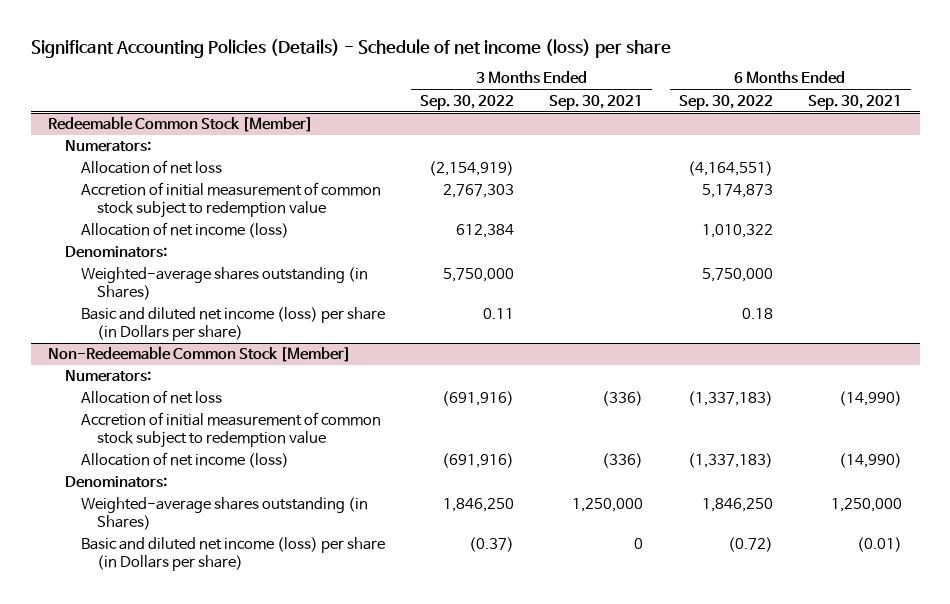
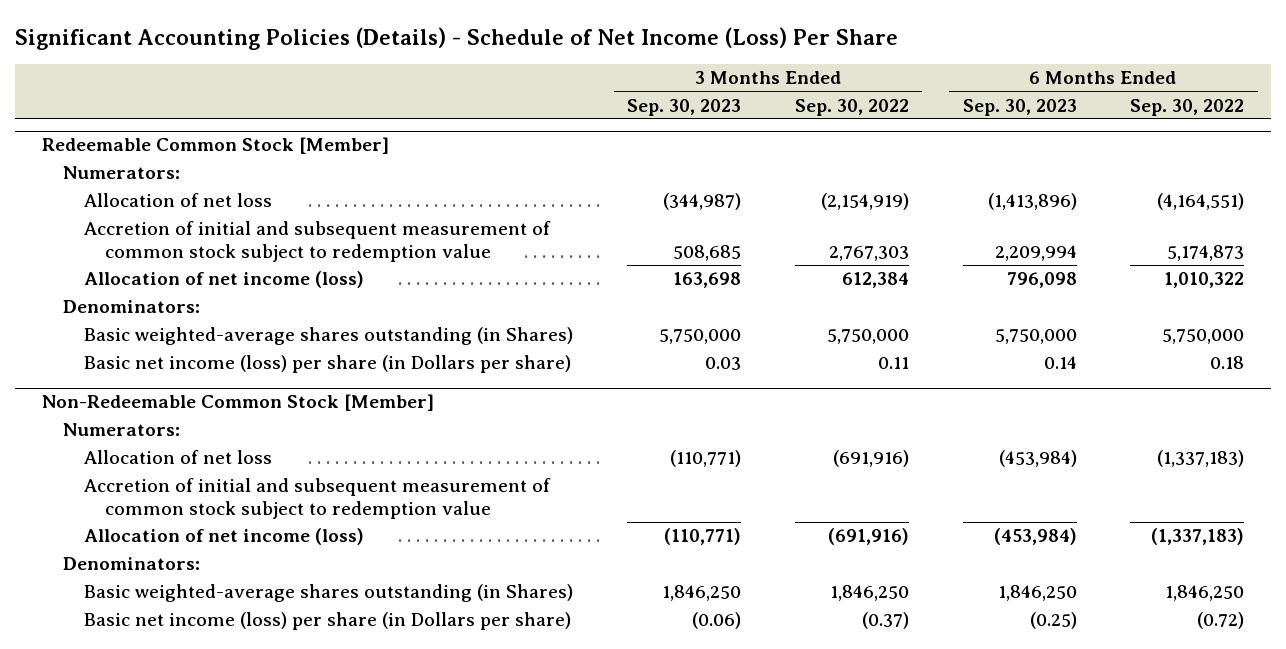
[30,38,671,58] Significant Accounting Policies (Details) - Schedule of net income (loss) per share -> [15,26,899,50] Significant Accounting Policies (Details) - Schedule of Net Income (Loss) Per Share
[549,94,644,110] Sep. 30, 2021 -> none
[807,94,902,110] Sep. 30, 2021 -> none
none -> [627,98,742,116] Sep. 30, 2023
none -> [962,98,1077,116] Sep. 30, 2023
[80,182,381,218] Accretion of initial measurement of common stock subject to redemption value -> [84,221,552,262] Accretion of initial and subsequent measurement of common stock subject to redemption value
[80,267,368,300] Weighted-average shares outstanding (in Shares) -> [84,327,574,346] Basic weighted-average shares outstanding (in Shares)
[80,307,385,341] Basic and diluted net income (loss) per share (in Dollars per share) -> [84,355,572,374] Basic net income (loss) per share (in Dollars per share)
[80,412,381,448] Accretion of initial measurement of common stock subject to redemption value -> [84,478,552,519] Accretion of initial and subsequent measurement of common stock subject to redemption value
[80,497,368,530] Weighted-average shares outstanding (in Shares) -> [84,584,574,603] Basic weighted-average shares outstanding (in Shares)
[80,537,385,571] Basic and diluted net income (loss) per share (in Dollars per share) -> [84,612,572,631] Basic net income (loss) per share (in Dollars per share)

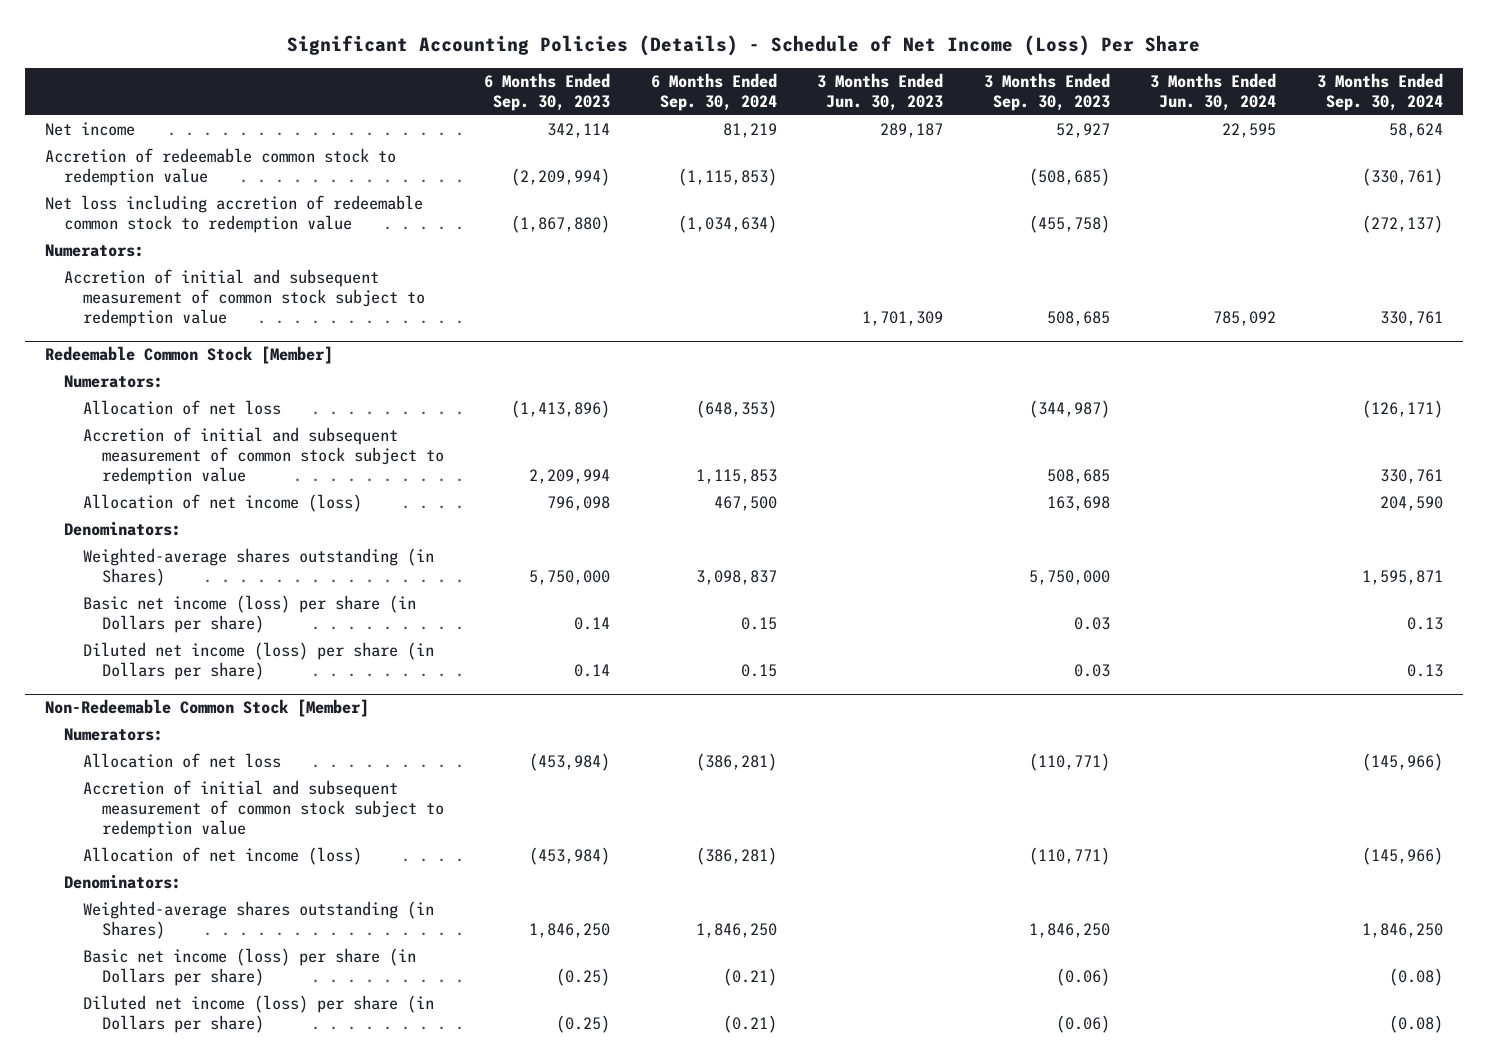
[794,98,909,116] Sep. 30, 2022 -> none
[1130,98,1245,116] Sep. 30, 2022 -> none
none -> [650,72,777,111] 6 Months Ended Sep. 30, 2024
none -> [817,72,944,111] 3 Months Ended Jun. 30, 2023
none -> [1150,72,1277,111] 3 Months Ended Jun. 30, 2024
none -> [1316,72,1443,111] 3 Months Ended Sep. 30, 2024
none -> [45,122,136,137] Net income
none -> [45,148,397,187] Accretion of redeemable common stock to redemption value
none -> [45,195,424,234] Net loss including accretion of redeemable common stock to redemption value
none -> [45,244,145,258] Numerators:
none -> [64,269,425,328] Accretion of initial and subsequent measurement of common stock subject to redemption value
[84,327,574,346] Basic weighted-average shares outstanding (in Shares) -> [82,548,434,587] Weighted-average shares outstanding (in Shares)
none -> [82,642,434,681] Diluted net income (loss) per share (in Dollars per share)
[84,584,574,603] Basic weighted-average shares outstanding (in Shares) -> [82,901,434,940] Weighted-average shares outstanding (in Shares)
none -> [82,995,434,1034] Diluted net income (loss) per share (in Dollars per share)

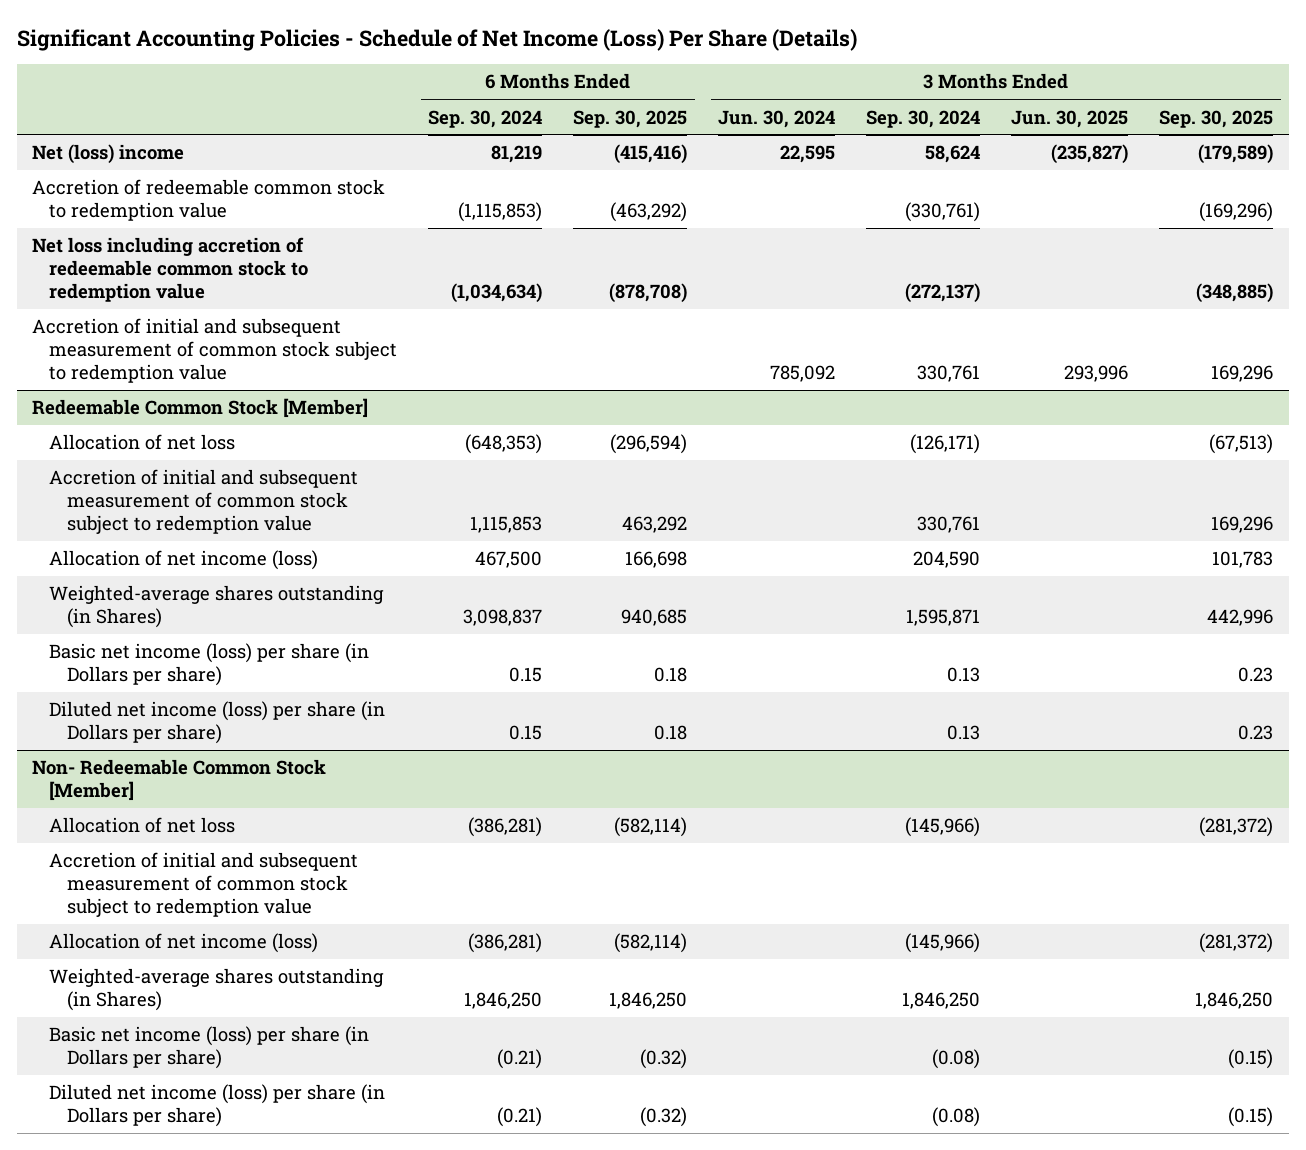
[286,34,1200,56] Significant Accounting Policies (Details) - Schedule of Net Income (Loss) Per Share -> [16,28,857,51] Significant Accounting Policies - Schedule of Net Income (Loss) Per Share (Details)
[484,72,611,111] 6 Months Ended Sep. 30, 2023 -> none
[817,72,944,111] 3 Months Ended Jun. 30, 2023 -> none
[983,72,1110,111] 3 Months Ended Sep. 30, 2023 -> none
none -> [573,109,688,128] Sep. 30, 2025
none -> [1011,109,1129,128] Jun. 30, 2025
none -> [1159,109,1274,128] Sep. 30, 2025
[45,122,136,137] Net income -> [32,144,185,165] Net (loss) income
[45,244,145,258] Numerators: -> none
[64,375,164,389] Numerators: -> none
[64,521,182,537] Denominators: -> none
[64,728,164,742] Numerators: -> none
[45,699,370,718] Non-Redeemable Common Stock [Member] -> [32,759,327,801] Non- Redeemable Common Stock [Member]
[64,874,182,890] Denominators: -> none

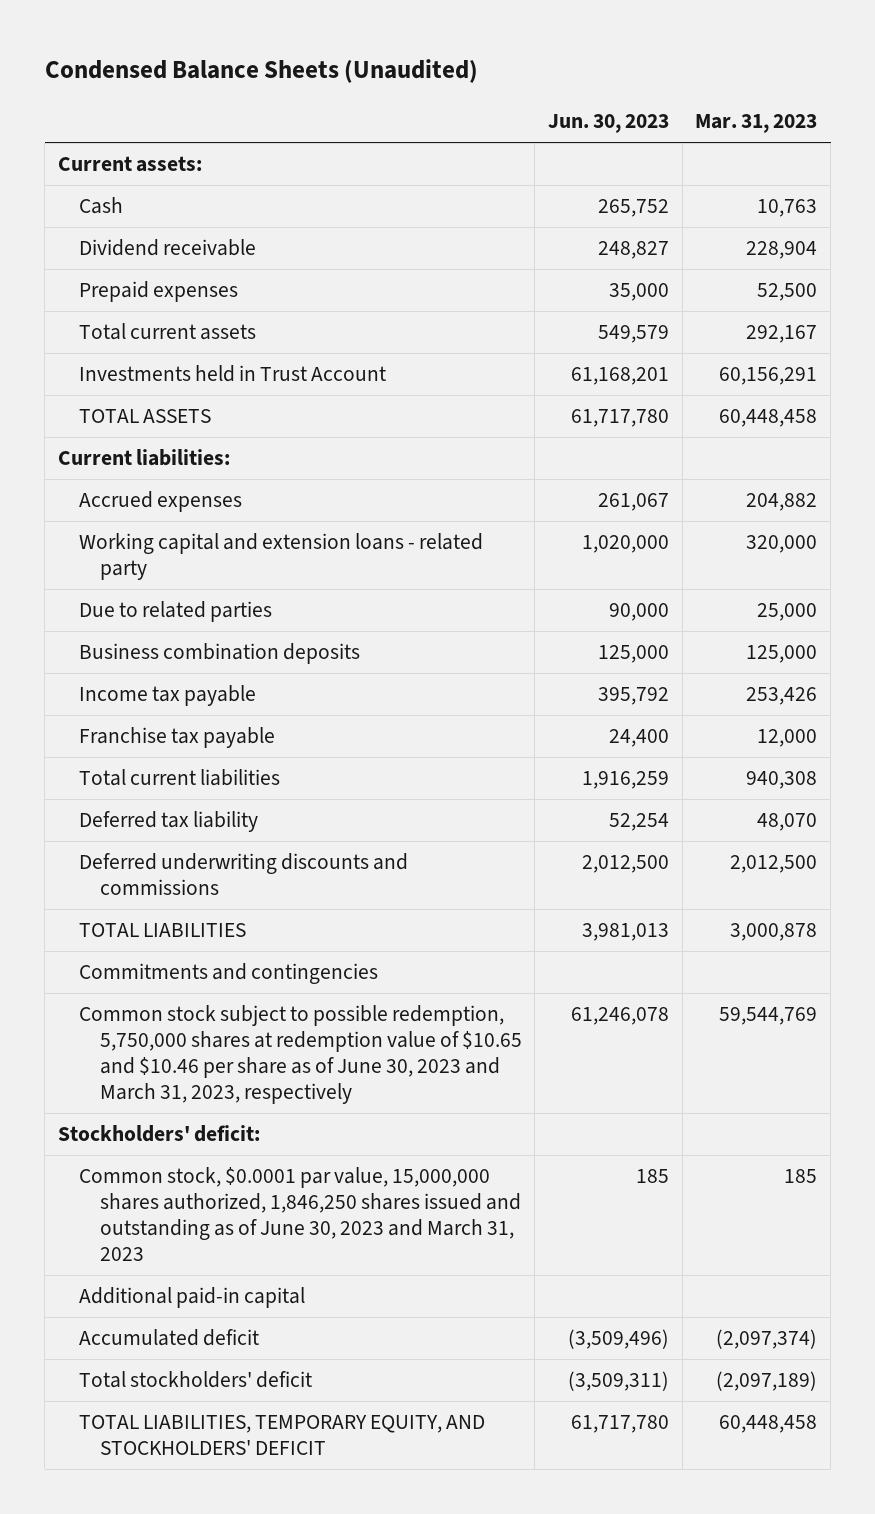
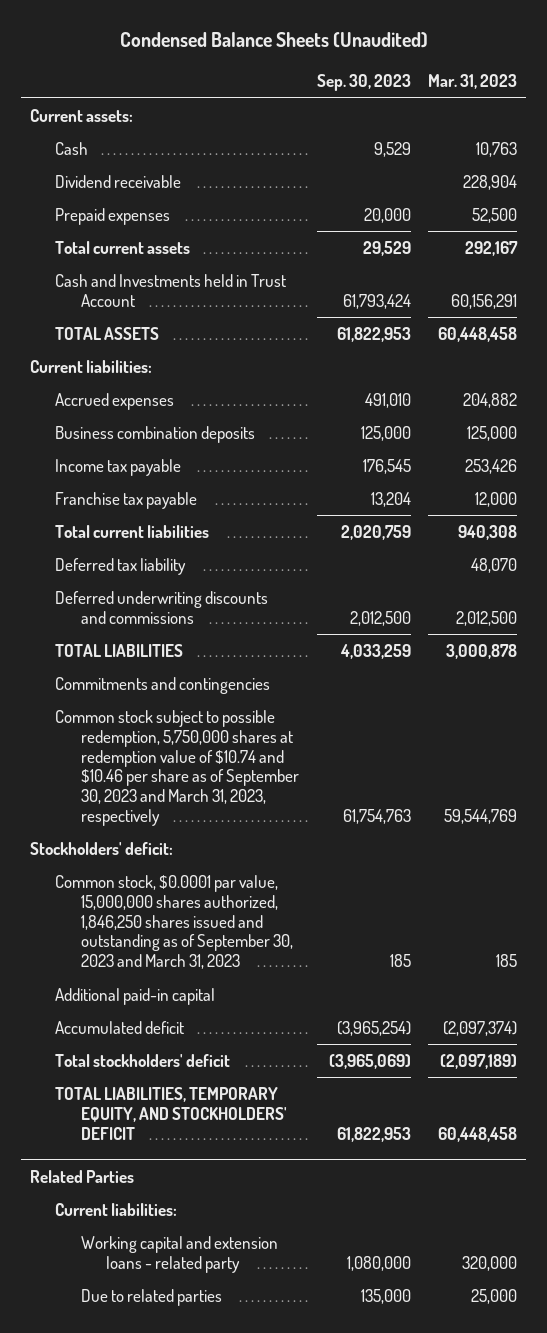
[547,114,669,134] Jun. 30, 2023 -> none
none -> [316,74,411,92] Sep. 30, 2023
[78,365,386,383] Investments held in Trust Account -> [55,273,287,307] Cash and Investments held in Trust Account
[78,533,483,581] Working capital and extension loans - related party -> none
[78,601,272,623] Due to related parties -> none
[78,1005,522,1104] Common stock subject to possible redemption, 5,750,000 shares at redemption value of $10.65 and $10.46 per share as of June 30, 2023 and March 31, 2023, respectively -> [55,709,299,826] Common stock subject to possible redemption, 5,750,000 shares at redemption value of $10.74 and $10.46 per share as of September 30, 2023 and March 31, 2023, respectively
[78,1167,521,1261] Common stock, $0.0001 par value, 15,000,000 shares authorized, 1,846,250 shares issued and outstanding as of June 30, 2023 and March 31, 2023 -> [55,874,293,970] Common stock, $0.0001 par value, 15,000,000 shares authorized, 1,846,250 shares issued and outstanding as of September 30, 2023 and March 31, 2023
none -> [29,1169,134,1183] Related Parties
none -> [55,1202,178,1216] Current liabilities:
none -> [80,1235,278,1273] Working capital and extension loans - related party
none -> [80,1288,222,1306] Due to related parties

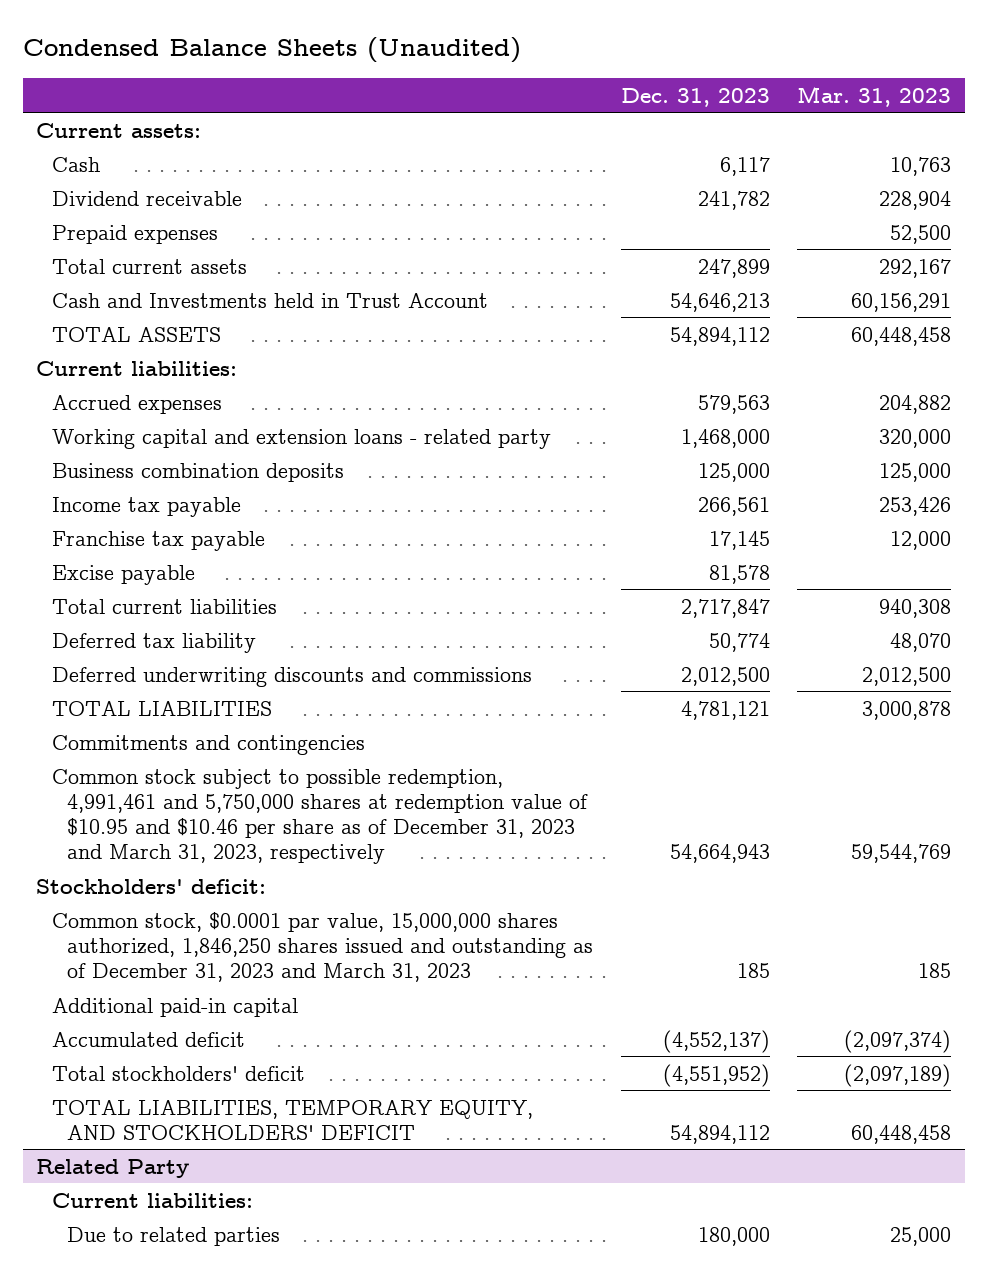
[316,74,411,92] Sep. 30, 2023 -> none
none -> [620,87,770,107] Dec. 31, 2023
none -> [51,428,551,449] Working capital and extension loans - related party
none -> [51,564,195,585] Excise payable
[55,709,299,826] Common stock subject to possible redemption, 5,750,000 shares at redemption value of $10.74 and $10.46 per share as of September 30, 2023 and March 31, 2023, respectively -> [51,768,589,865] Common stock subject to possible redemption, 4,991,461 and 5,750,000 shares at redemption value of $10.95 and $10.46 per share as of December 31, 2023 and March 31, 2023, respectively
[55,874,293,970] Common stock, $0.0001 par value, 15,000,000 shares authorized, 1,846,250 shares issued and outstanding as of September 30, 2023 and March 31, 2023 -> [51,911,594,982] Common stock, $0.0001 par value, 15,000,000 shares authorized, 1,846,250 shares issued and outstanding as of December 31, 2023 and March 31, 2023
[29,1169,134,1183] Related Parties -> [36,1158,190,1178] Related Party
[80,1235,278,1273] Working capital and extension loans - related party -> none

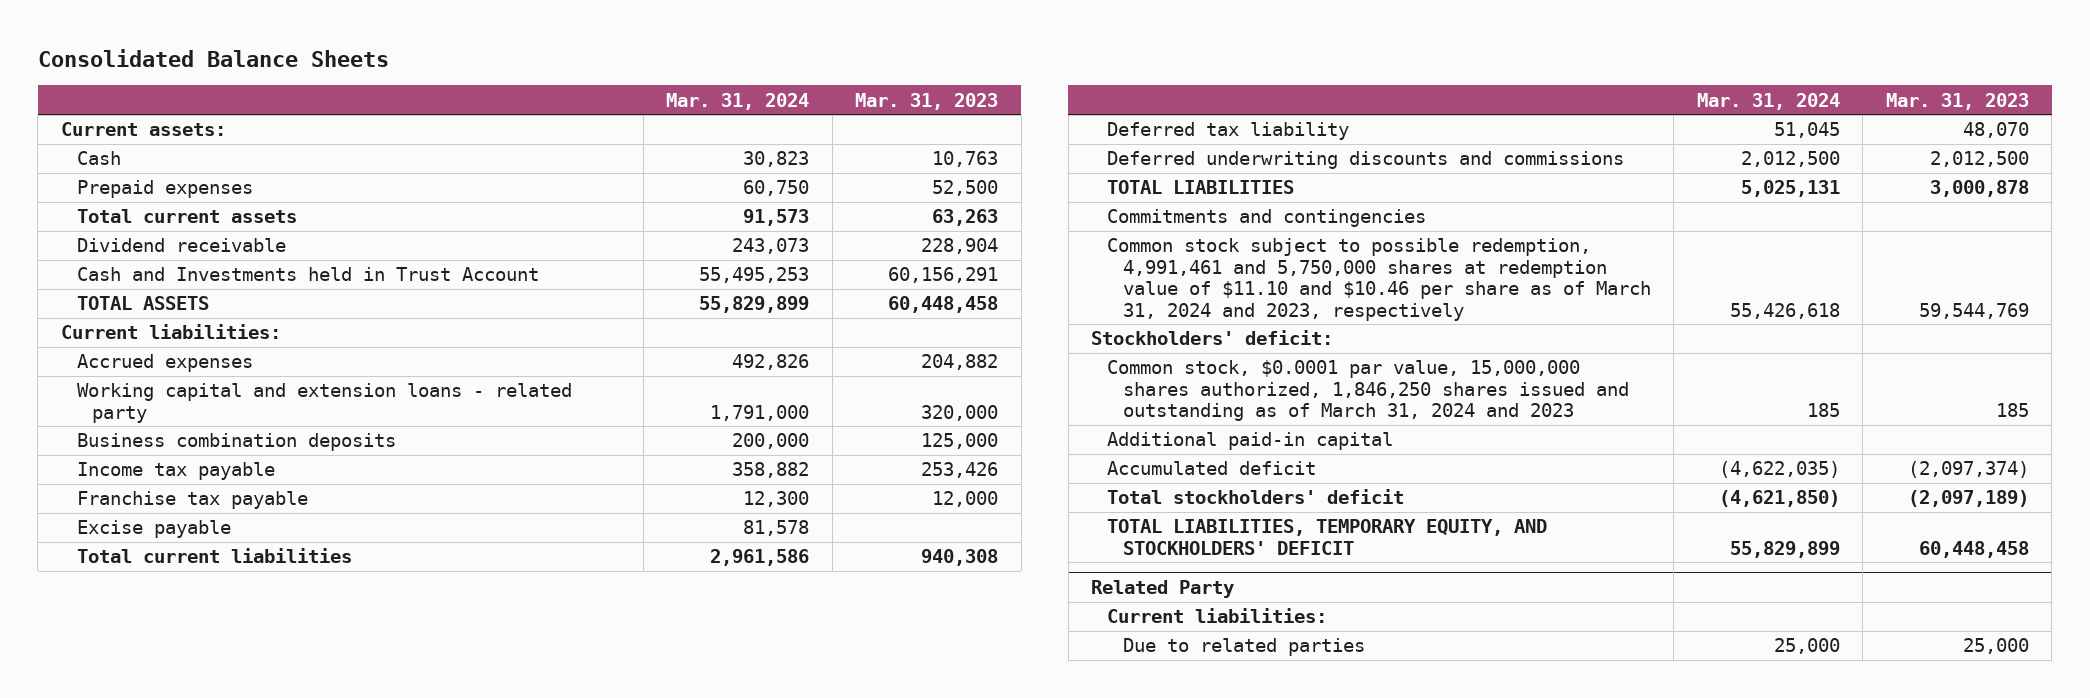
[22,37,521,64] Condensed Balance Sheets (Unaudited) -> [37,48,389,67] Consolidated Balance Sheets
[620,87,770,107] Dec. 31, 2023 -> none
none -> [666,92,810,110] Mar. 31, 2024
[878,258,951,278] 292,167 -> [932,209,999,227] 63,263
[51,190,242,206] Dividend receivable -> [76,238,286,253] Dividend receivable
[51,768,589,865] Common stock subject to possible redemption, 4,991,461 and 5,750,000 shares at redemption value of $10.95 and $10.46 per share as of December 31, 2023 and March 31, 2023, respectively -> [1106,238,1651,321] Common stock subject to possible redemption, 4,991,461 and 5,750,000 shares at redemption value of $11.10 and $10.46 per share as of March 31, 2024 and 2023, respectively
[51,911,594,982] Common stock, $0.0001 par value, 15,000,000 shares authorized, 1,846,250 shares issued and outstanding as of December 31, 2023 and March 31, 2023 -> [1106,360,1629,422] Common stock, $0.0001 par value, 15,000,000 shares authorized, 1,846,250 shares issued and outstanding as of March 31, 2024 and 2023

